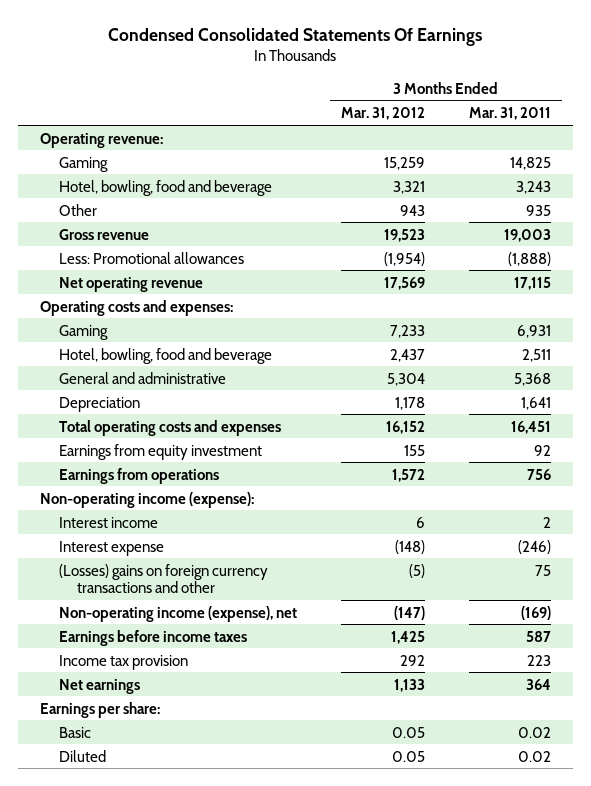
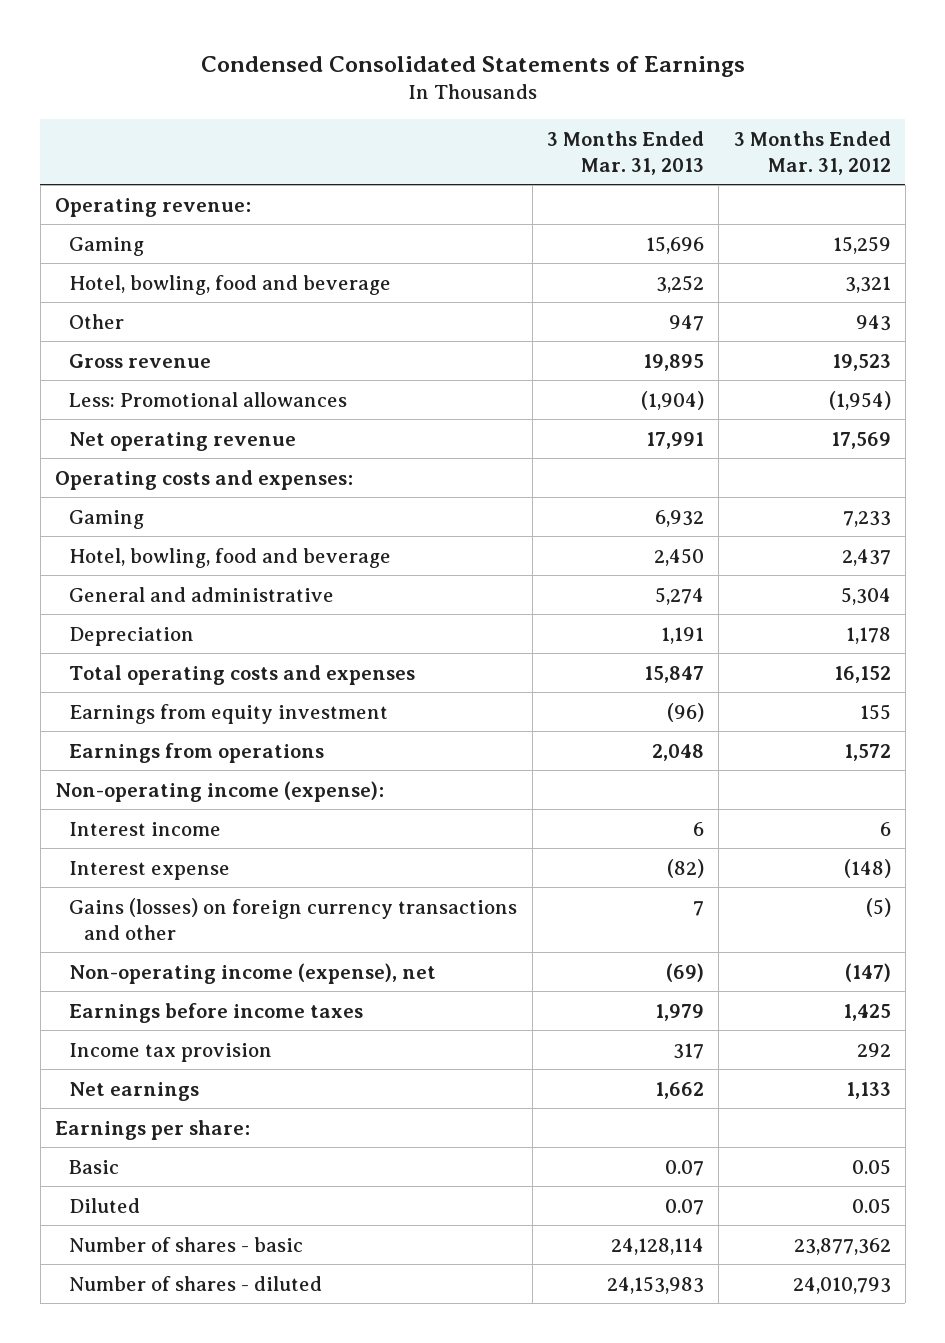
[108,27,483,46] Condensed Consolidated Statements Of Earnings -> [200,55,745,77] Condensed Consolidated Statements of Earnings
[469,107,552,121] Mar. 31, 2011 -> none
none -> [546,130,704,175] 3 Months Ended Mar. 31, 2013
[58,563,268,594] (Losses) gains on foreign currency transactions and other -> [69,897,518,940] Gains (losses) on foreign currency transactions and other
none -> [69,1236,304,1252] Number of shares - basic
none -> [69,1275,323,1291] Number of shares - diluted

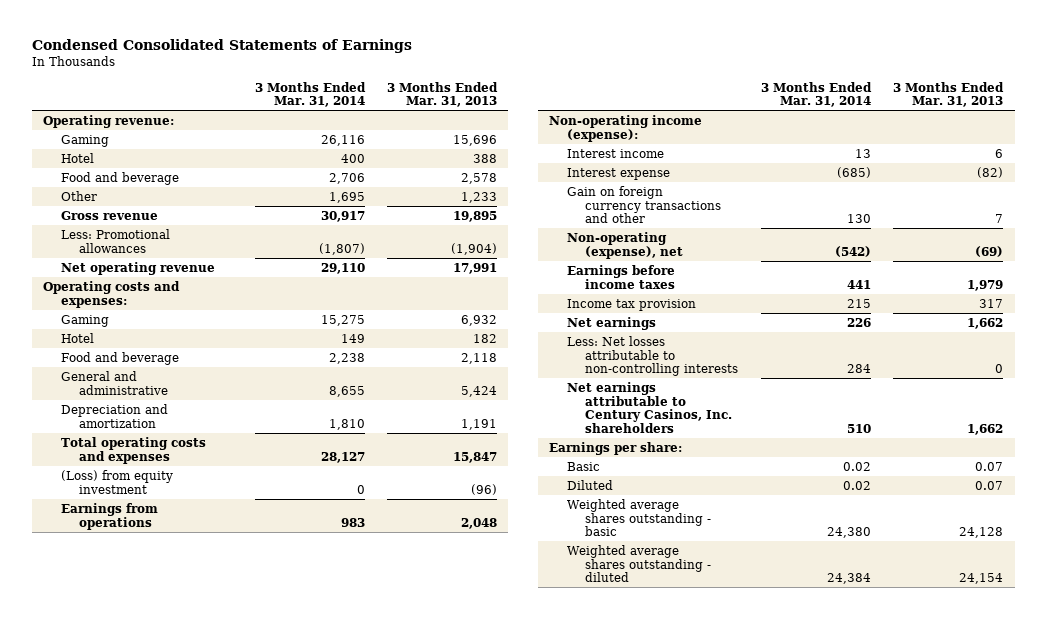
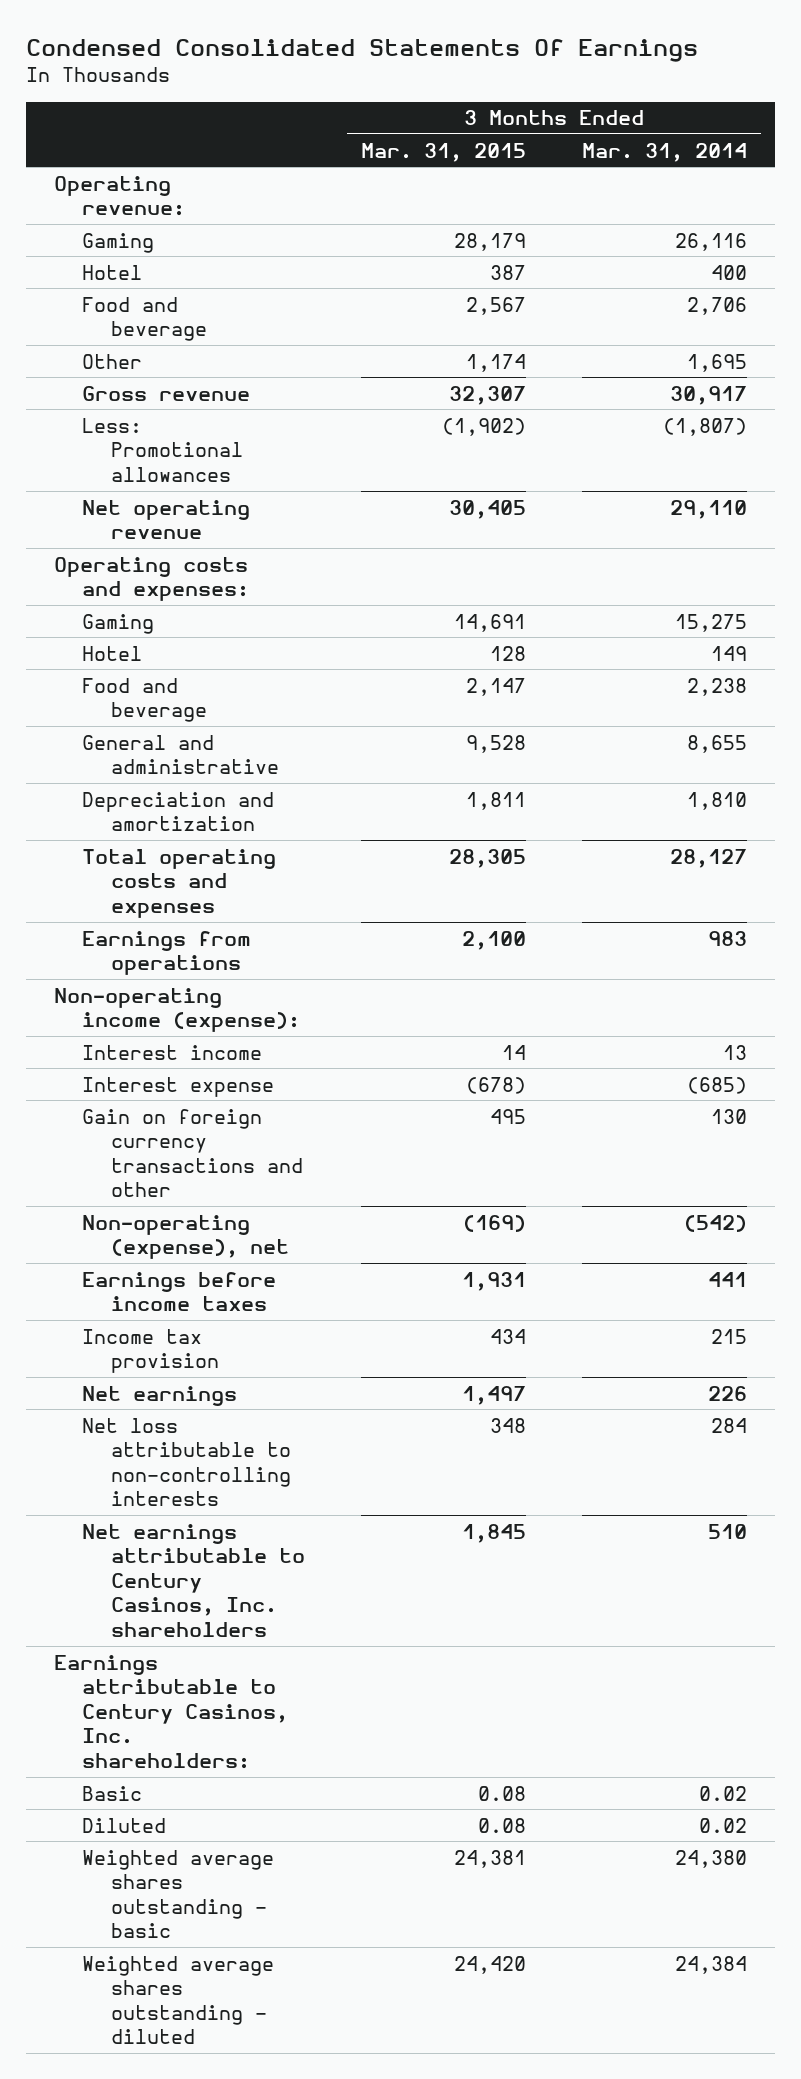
[31,38,412,53] Condensed Consolidated Statements of Earnings -> [25,38,698,62] Condensed Consolidated Statements Of Earnings
[387,81,499,108] 3 Months Ended Mar. 31, 2013 -> none
none -> [360,142,526,162] Mar. 31, 2015
[60,469,173,494] (Loss) from equity investment -> none
[567,335,739,377] Less: Net losses attributable to non-controlling interests -> [82,1417,291,1507] Net loss attributable to non-controlling interests
[549,441,683,455] Earnings per share: -> [53,1654,289,1769] Earnings attributable to Century Casinos, Inc. shareholders:

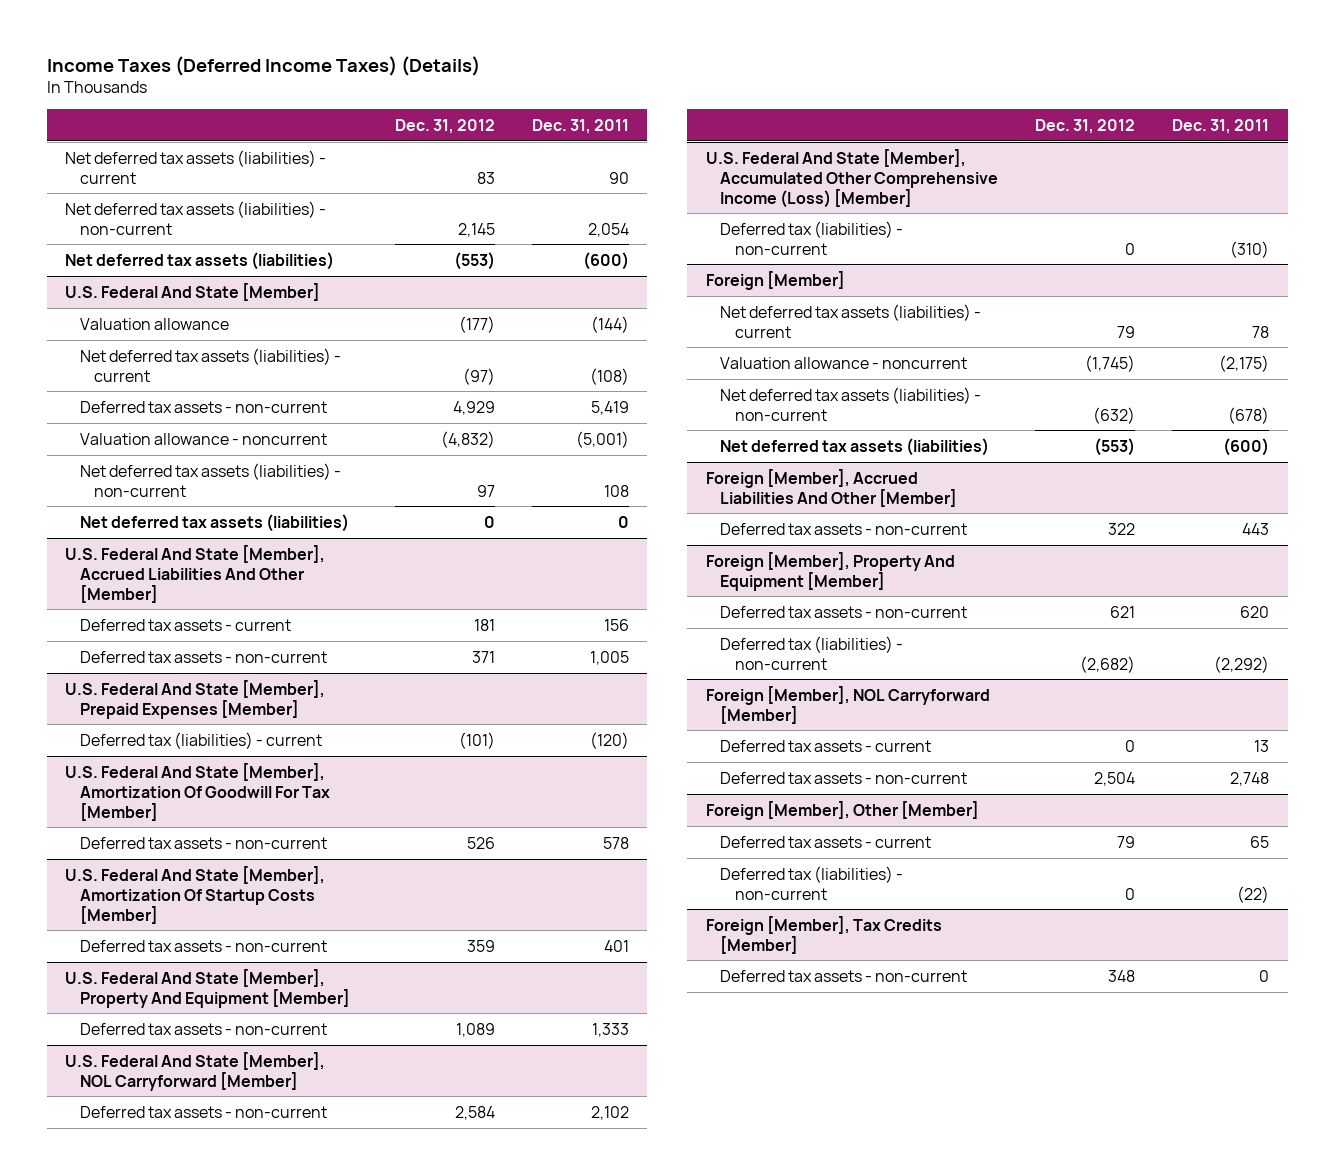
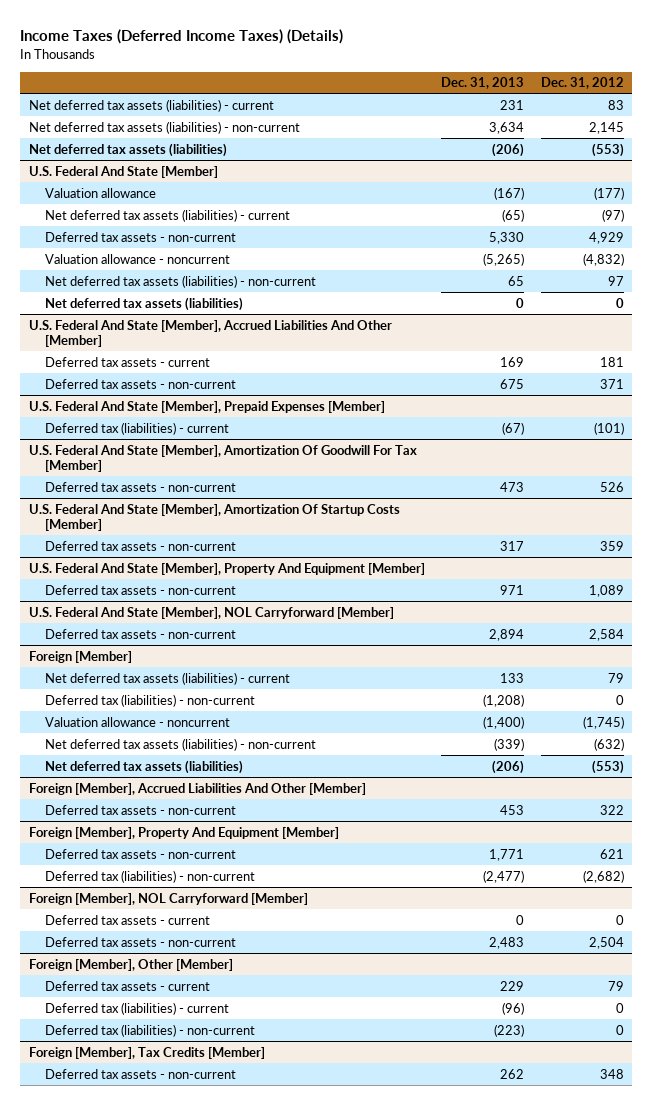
[531,118,629,134] Dec. 31, 2011 -> none
none -> [441,77,525,90] Dec. 31, 2013
[705,148,999,208] U.S. Federal And State [Member], Accumulated Other Comprehensive Income (Loss) [Member] -> none
[720,220,904,255] Deferred tax (liabilities) - non-current -> none
none -> [45,693,256,707] Deferred tax (liabilities) - non-current
none -> [45,1001,230,1015] Deferred tax (liabilities) - current

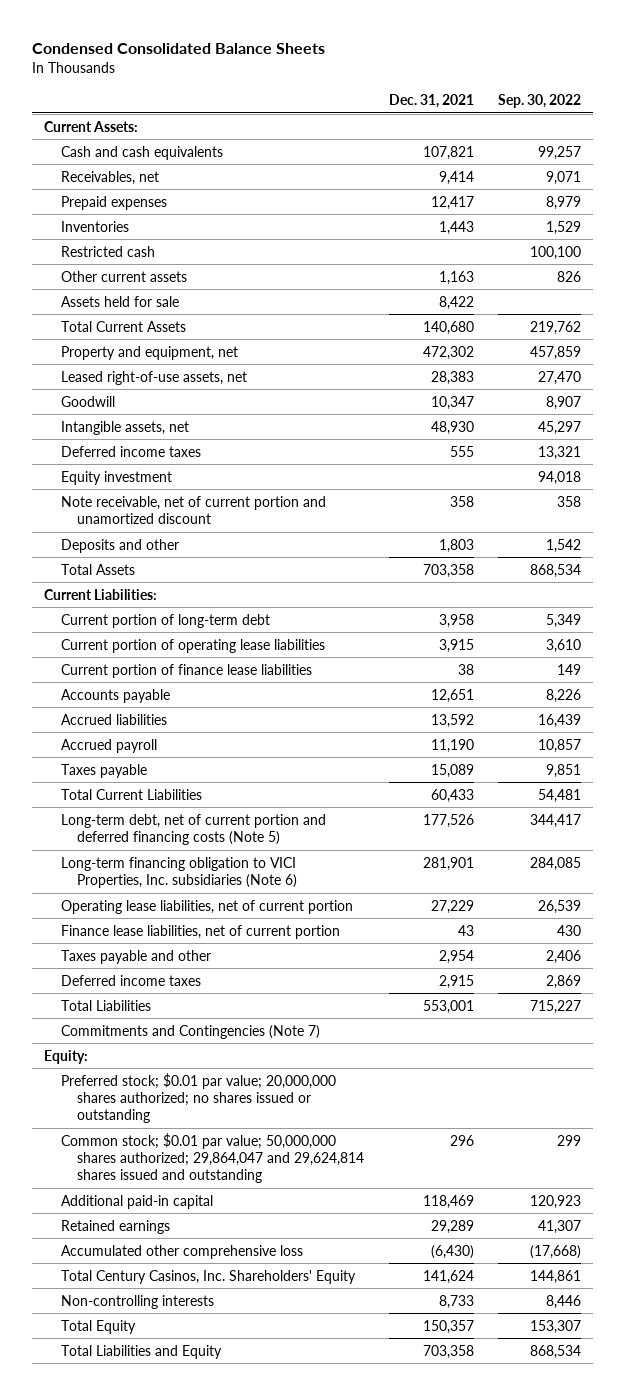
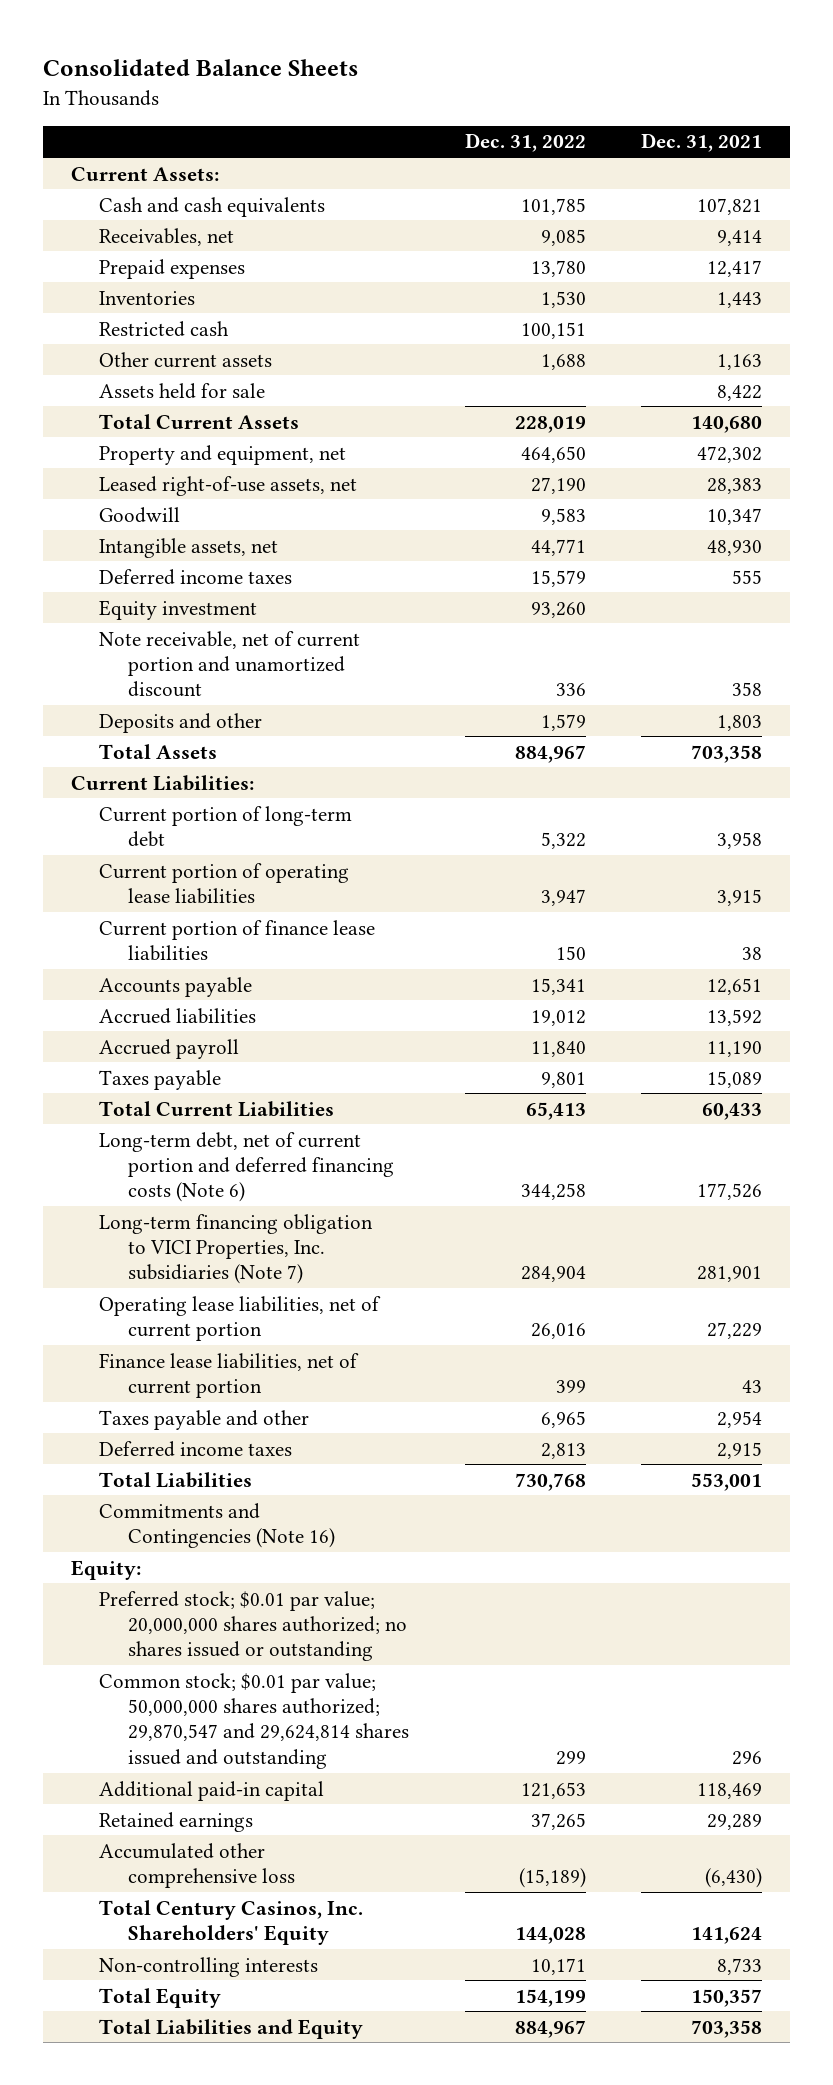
[31,42,325,54] Condensed Consolidated Balance Sheets -> [43,59,359,77] Consolidated Balance Sheets
[498,93,582,108] Sep. 30, 2022 -> none
none -> [464,133,586,153] Dec. 31, 2022
[60,813,326,845] Long-term debt, net of current portion and deferred financing costs (Note 5) -> [99,1131,394,1203] Long-term debt, net of current portion and deferred financing costs (Note 6)
[60,856,298,888] Long-term financing obligation to VICI Properties, Inc. subsidiaries (Note 6) -> [99,1213,374,1285] Long-term financing obligation to VICI Properties, Inc. subsidiaries (Note 7)
[60,1024,320,1039] Commitments and Contingencies (Note 7) -> [99,1502,335,1548] Commitments and Contingencies (Note 16)
[60,1132,365,1183] Common stock; $0.01 par value; 50,000,000 shares authorized; 29,864,047 and 29,624,814 shares issued and outstanding -> [99,1672,409,1769] Common stock; $0.01 par value; 50,000,000 shares authorized; 29,870,547 and 29,624,814 shares issued and outstanding

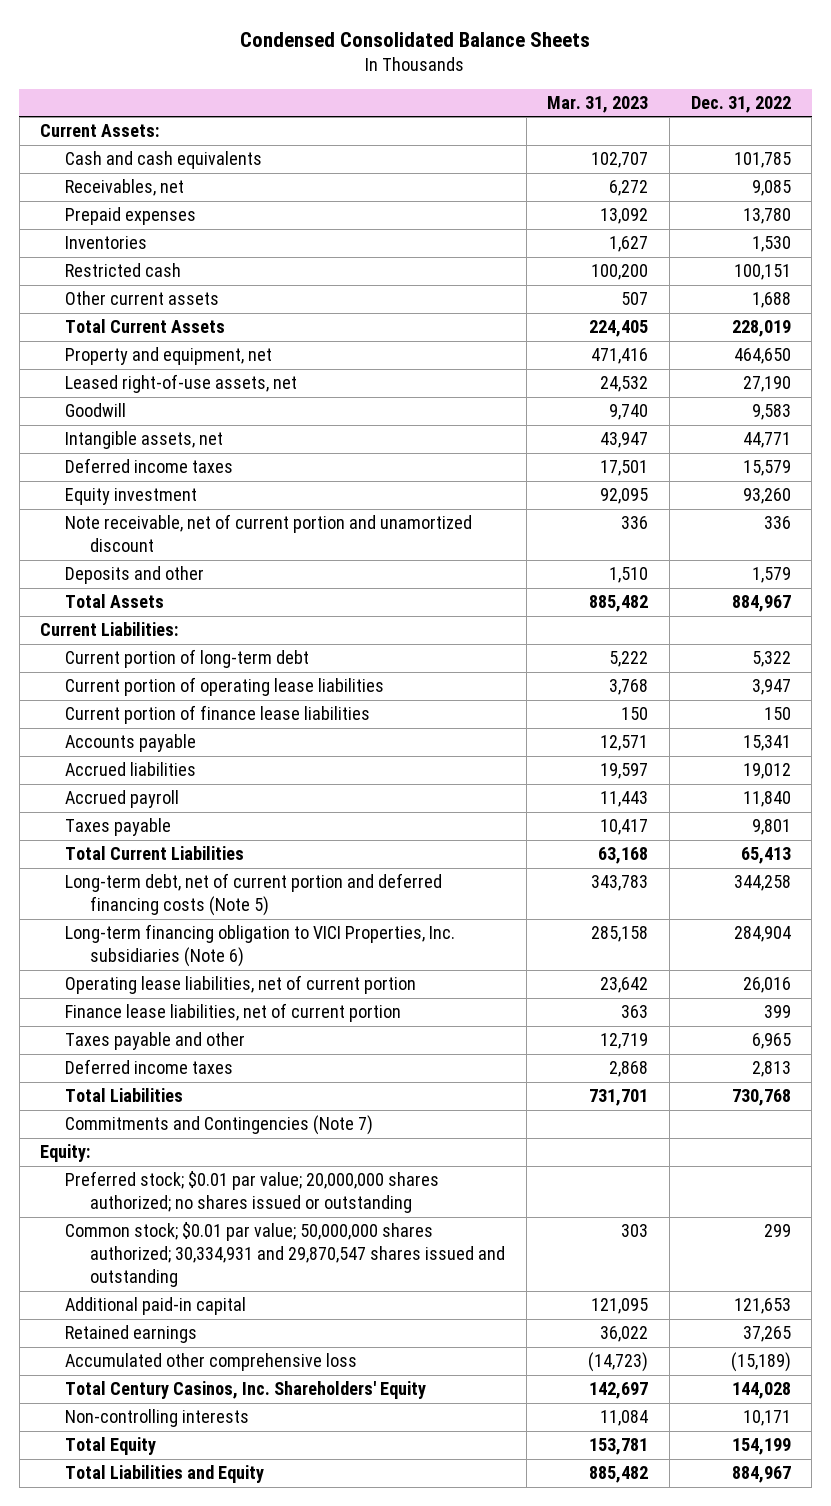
[43,59,359,77] Consolidated Balance Sheets -> [240,31,591,47] Condensed Consolidated Balance Sheets
[641,133,763,153] Dec. 31, 2021 -> none
none -> [547,95,649,113] Mar. 31, 2023
[99,382,266,399] Assets held for sale -> none
[99,1131,394,1203] Long-term debt, net of current portion and deferred financing costs (Note 6) -> [65,873,443,917] Long-term debt, net of current portion and deferred financing costs (Note 5)
[99,1213,374,1285] Long-term financing obligation to VICI Properties, Inc. subsidiaries (Note 7) -> [65,924,456,968] Long-term financing obligation to VICI Properties, Inc. subsidiaries (Note 6)
[99,1502,335,1548] Commitments and Contingencies (Note 16) -> [65,1115,374,1136] Commitments and Contingencies (Note 7)
[99,1672,409,1769] Common stock; $0.01 par value; 50,000,000 shares authorized; 29,870,547 and 29,624,814 shares issued and outstanding -> [65,1222,506,1288] Common stock; $0.01 par value; 50,000,000 shares authorized; 30,334,931 and 29,870,547 shares issued and outstanding

